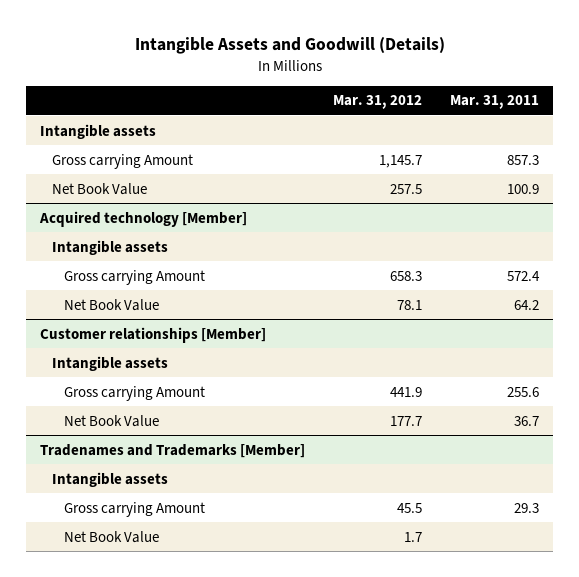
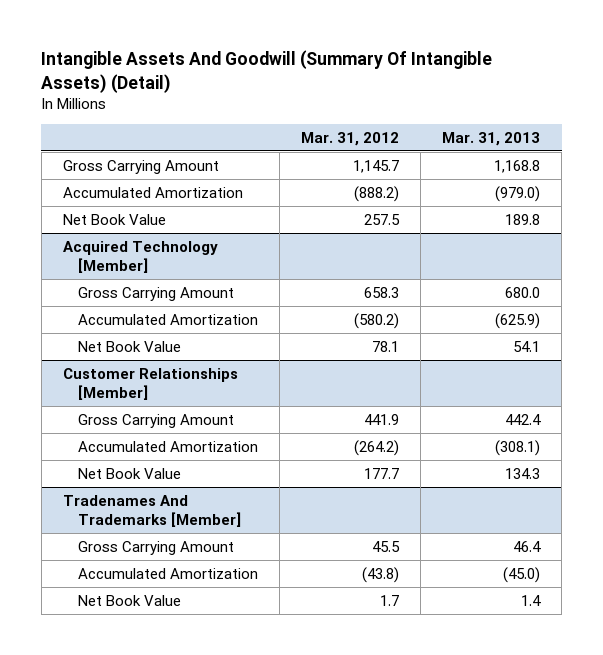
[134,36,445,54] Intangible Assets and Goodwill (Details) -> [41,49,493,93] Intangible Assets And Goodwill (Summary Of Intangible Assets) (Detail)
[450,95,540,110] Mar. 31, 2011 -> none
none -> [442,131,541,146] Mar. 31, 2013
[40,123,157,139] Intangible assets -> none
[52,153,194,169] Gross carrying Amount -> [62,159,219,174] Gross Carrying Amount
none -> [62,186,243,198] Accumulated Amortization
[52,239,169,255] Intangible assets -> none
[39,210,248,227] Acquired technology [Member] -> [62,240,218,273] Acquired Technology [Member]
[63,269,205,285] Gross carrying Amount -> [78,286,235,301] Gross Carrying Amount
none -> [78,313,259,325] Accumulated Amortization
[52,355,169,371] Intangible assets -> none
[40,326,267,343] Customer relationships [Member] -> [62,367,238,400] Customer Relationships [Member]
[63,385,205,401] Gross carrying Amount -> [78,413,235,428] Gross Carrying Amount
none -> [78,440,259,452] Accumulated Amortization
[52,471,169,487] Intangible assets -> none
[40,443,306,458] Tradenames and Trademarks [Member] -> [62,494,242,527] Tradenames And Trademarks [Member]
[63,501,205,517] Gross carrying Amount -> [78,540,235,555] Gross Carrying Amount
none -> [78,567,259,579] Accumulated Amortization

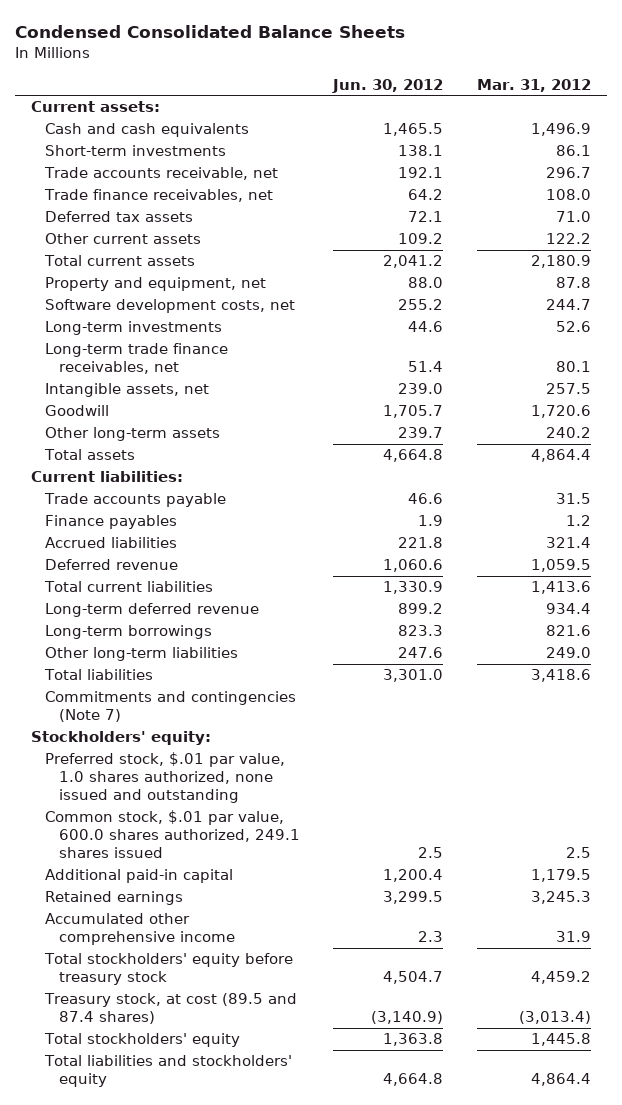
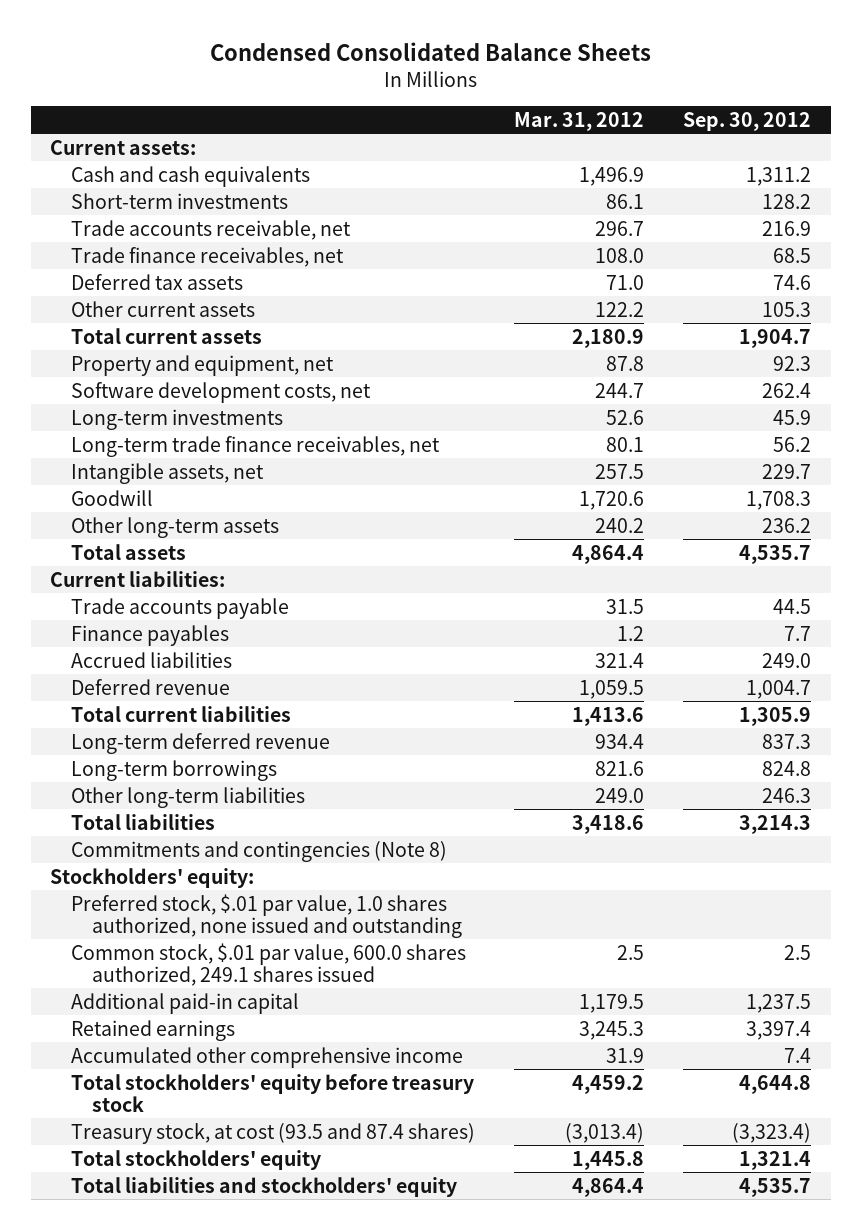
[332,78,444,93] Jun. 30, 2012 -> none
none -> [683,111,812,131] Sep. 30, 2012
[45,691,297,723] Commitments and contingencies (Note 7) -> [71,840,448,862] Commitments and contingencies (Note 8)
[44,993,298,1025] Treasury stock, at cost (89.5 and 87.4 shares) -> [71,1122,476,1144] Treasury stock, at cost (93.5 and 87.4 shares)

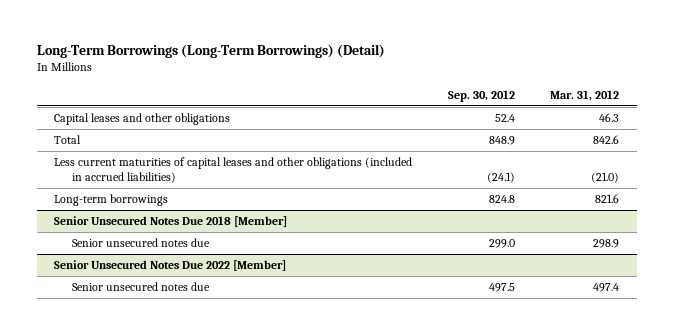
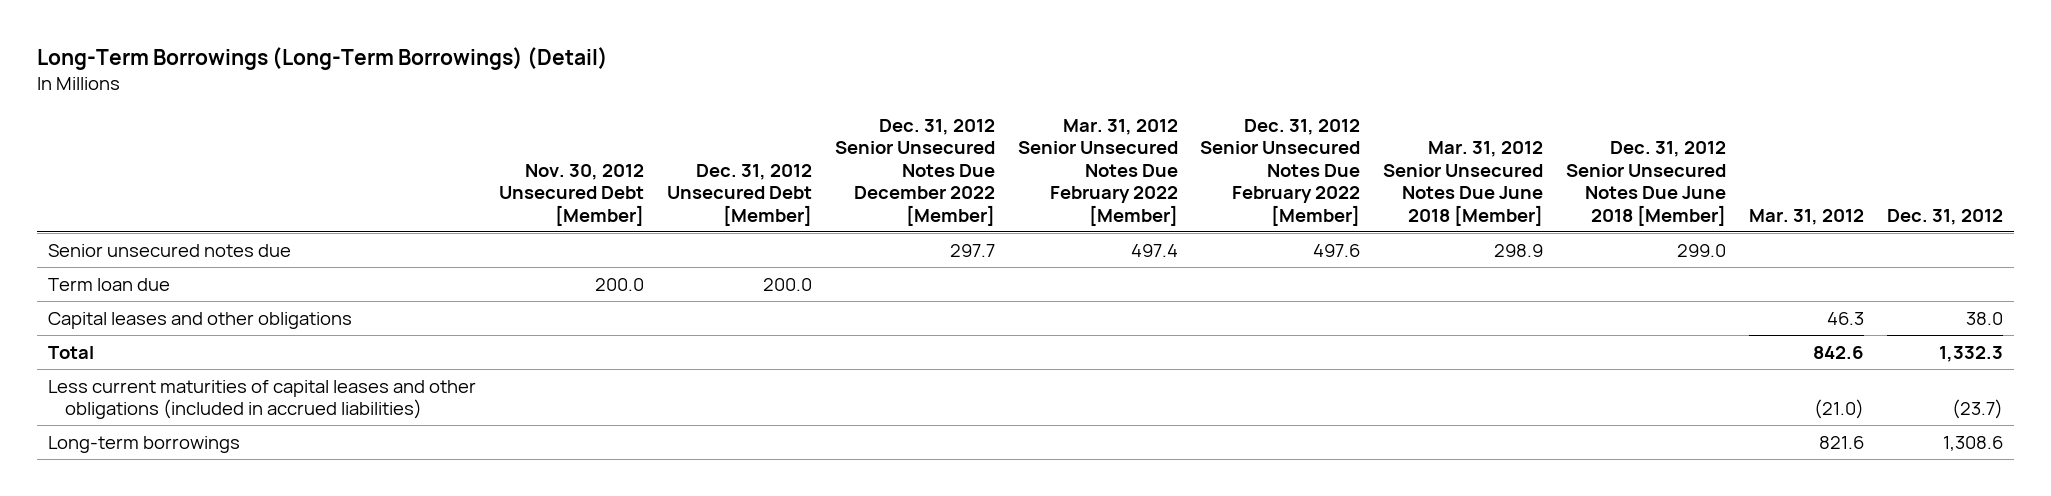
[447,89,515,102] Sep. 30, 2012 -> none
none -> [498,163,644,226] Nov. 30, 2012 Unsecured Debt [Member]
none -> [666,163,812,226] Dec. 31, 2012 Unsecured Debt [Member]
none -> [834,118,995,226] Dec. 31, 2012 Senior Unsecured Notes Due December 2022 [Member]
none -> [1017,118,1178,226] Mar. 31, 2012 Senior Unsecured Notes Due February 2022 [Member]
none -> [1200,118,1361,226] Dec. 31, 2012 Senior Unsecured Notes Due February 2022 [Member]
none -> [1383,141,1544,226] Mar. 31, 2012 Senior Unsecured Notes Due June 2018 [Member]
none -> [1566,141,1727,226] Dec. 31, 2012 Senior Unsecured Notes Due June 2018 [Member]
none -> [1886,208,2003,225] Dec. 31, 2012
none -> [48,243,292,257] Senior unsecured notes due
none -> [48,277,171,291] Term loan due
[54,216,288,228] Senior Unsecured Notes Due 2018 [Member] -> none
[72,238,211,248] Senior unsecured notes due -> none
[54,260,287,272] Senior Unsecured Notes Due 2022 [Member] -> none
[72,282,211,292] Senior unsecured notes due -> none

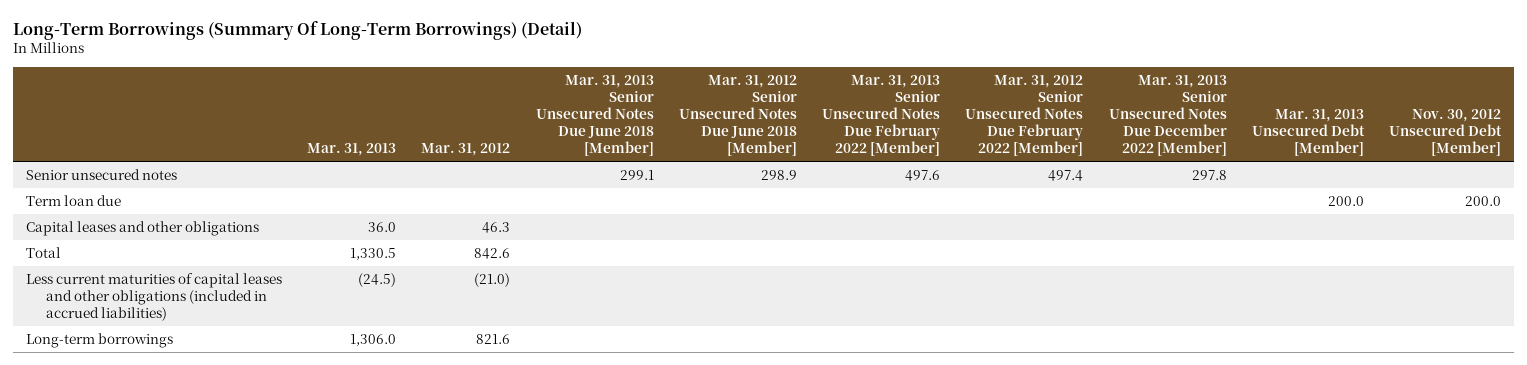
[36,47,608,71] Long-Term Borrowings (Long-Term Borrowings) (Detail) -> [13,20,583,40] Long-Term Borrowings (Summary Of Long-Term Borrowings) (Detail)
[666,163,812,226] Dec. 31, 2012 Unsecured Debt [Member] -> none
[834,118,995,226] Dec. 31, 2012 Senior Unsecured Notes Due December 2022 [Member] -> none
[1200,118,1361,226] Dec. 31, 2012 Senior Unsecured Notes Due February 2022 [Member] -> none
[1566,141,1727,226] Dec. 31, 2012 Senior Unsecured Notes Due June 2018 [Member] -> none
[1886,208,2003,225] Dec. 31, 2012 -> none
none -> [307,143,397,157] Mar. 31, 2013
none -> [535,74,654,157] Mar. 31, 2013 Senior Unsecured Notes Due June 2018 [Member]
none -> [822,74,941,157] Mar. 31, 2013 Senior Unsecured Notes Due February 2022 [Member]
none -> [1108,74,1227,157] Mar. 31, 2013 Senior Unsecured Notes Due December 2022 [Member]
none -> [1251,109,1365,157] Mar. 31, 2013 Unsecured Debt [Member]
[48,243,292,257] Senior unsecured notes due -> [26,168,178,180] Senior unsecured notes

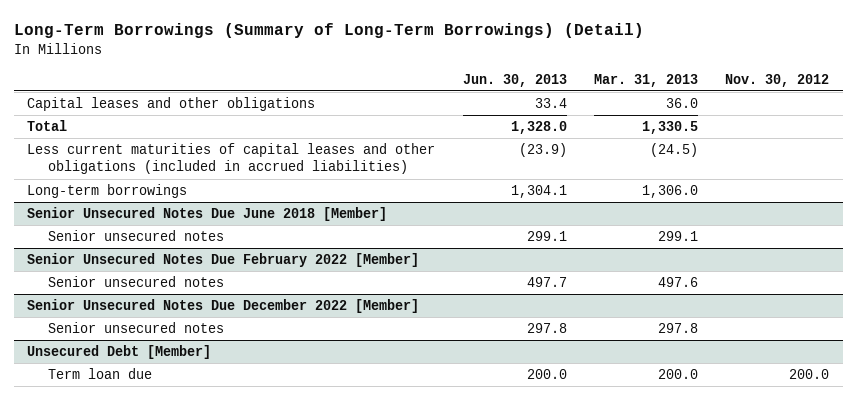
[13,20,583,40] Long-Term Borrowings (Summary Of Long-Term Borrowings) (Detail) -> [13,23,644,39] Long-Term Borrowings (Summary of Long-Term Borrowings) (Detail)
[421,143,511,157] Mar. 31, 2012 -> none
[535,74,654,157] Mar. 31, 2013 Senior Unsecured Notes Due June 2018 [Member] -> none
[678,74,797,157] Mar. 31, 2012 Senior Unsecured Notes Due June 2018 [Member] -> none
[822,74,941,157] Mar. 31, 2013 Senior Unsecured Notes Due February 2022 [Member] -> none
[965,74,1084,157] Mar. 31, 2012 Senior Unsecured Notes Due February 2022 [Member] -> none
[1108,74,1227,157] Mar. 31, 2013 Senior Unsecured Notes Due December 2022 [Member] -> none
[1251,109,1365,157] Mar. 31, 2013 Unsecured Debt [Member] -> none
[1389,109,1503,157] Nov. 30, 2012 Unsecured Debt [Member] -> none
none -> [462,73,567,87] Jun. 30, 2013
none -> [725,73,830,87] Nov. 30, 2012
[26,168,178,180] Senior unsecured notes -> none
[26,194,122,206] Term loan due -> none
none -> [27,207,388,222] Senior Unsecured Notes Due June 2018 [Member]
none -> [48,230,225,242] Senior unsecured notes
none -> [27,253,420,268] Senior Unsecured Notes Due February 2022 [Member]
none -> [48,276,225,288] Senior unsecured notes
none -> [27,299,420,314] Senior Unsecured Notes Due December 2022 [Member]
none -> [48,322,225,334] Senior unsecured notes
none -> [27,345,212,360] Unsecured Debt [Member]
none -> [48,368,153,380] Term loan due

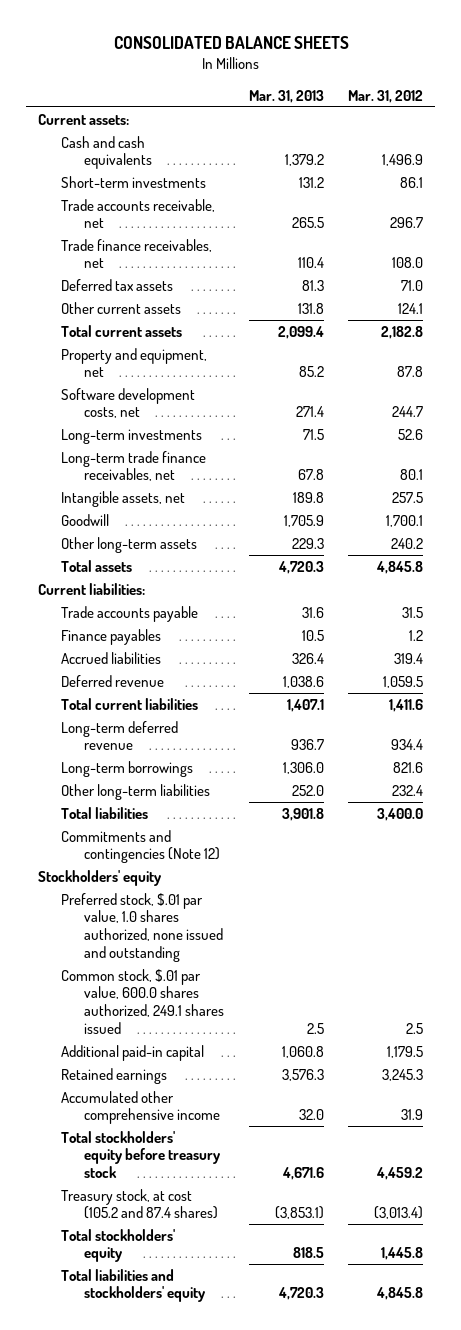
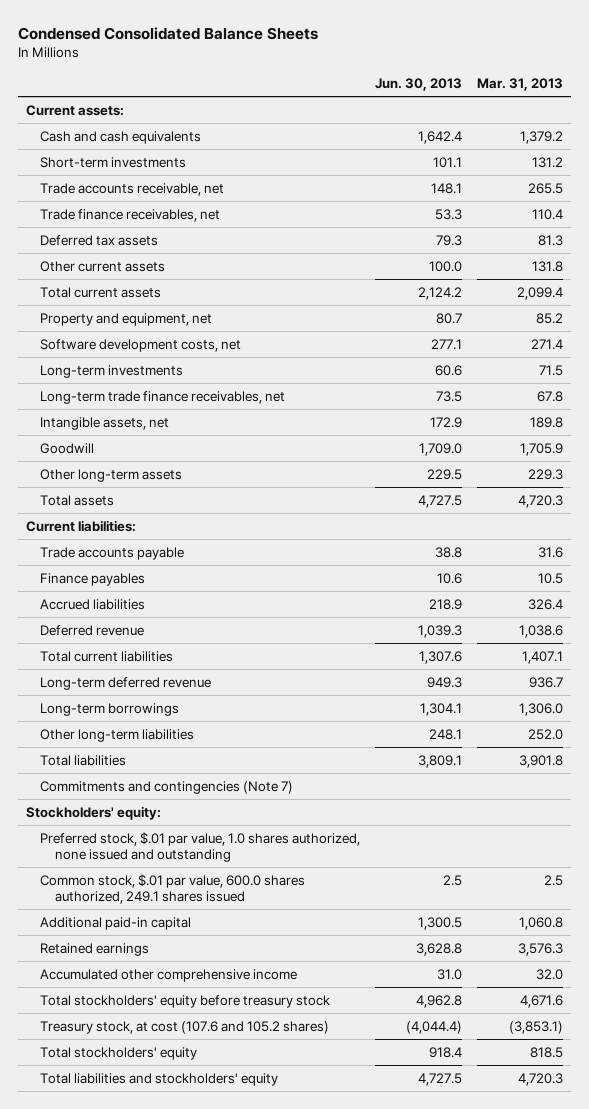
[113,36,349,50] CONSOLIDATED BALANCE SHEETS -> [17,26,318,40] Condensed Consolidated Balance Sheets
[348,89,424,103] Mar. 31, 2012 -> none
none -> [375,77,463,91] Jun. 30, 2013
[61,829,220,864] Commitments and contingencies (Note 12) -> [40,780,294,794] Commitments and contingencies (Note 7)
[38,869,163,886] Stockholders' equity -> [25,805,161,820] Stockholders' equity:
[61,1188,218,1220] Treasury stock, at cost (105.2 and 87.4 shares) -> [40,1020,330,1034] Treasury stock, at cost (107.6 and 105.2 shares)

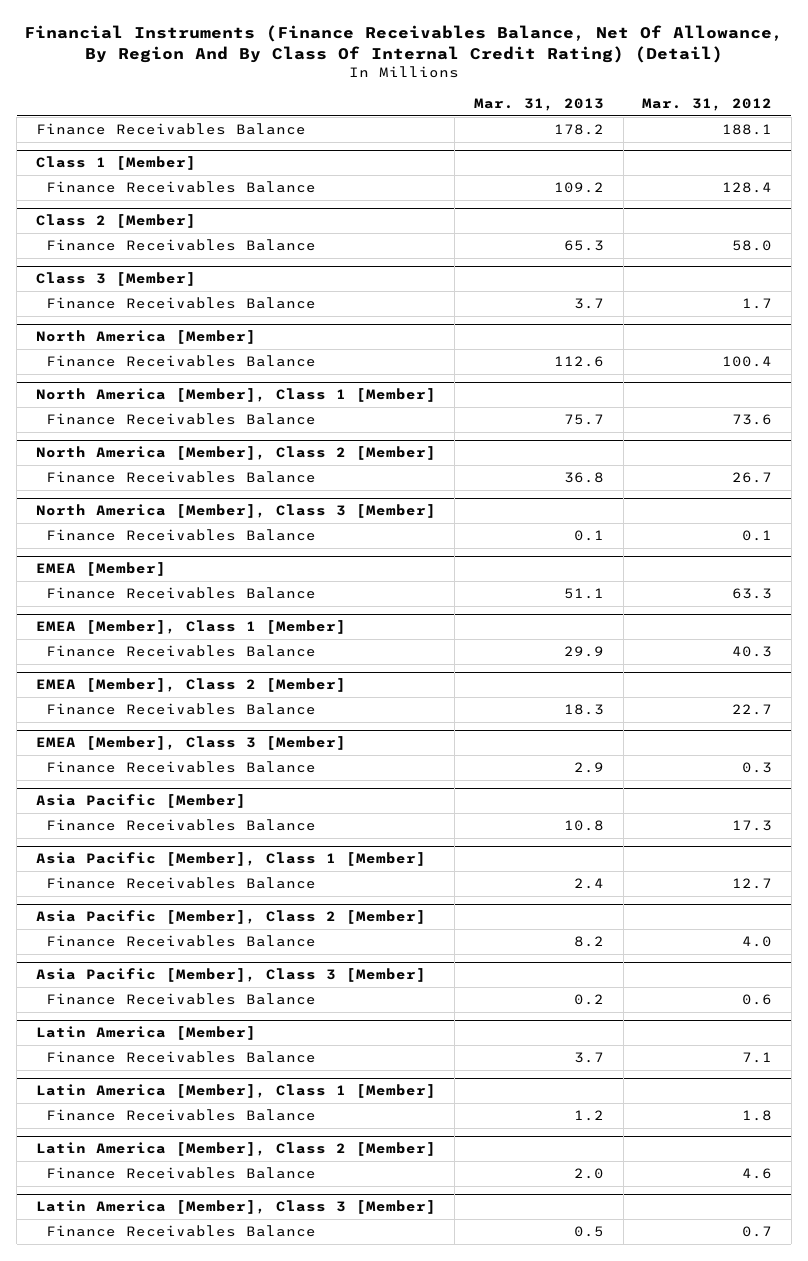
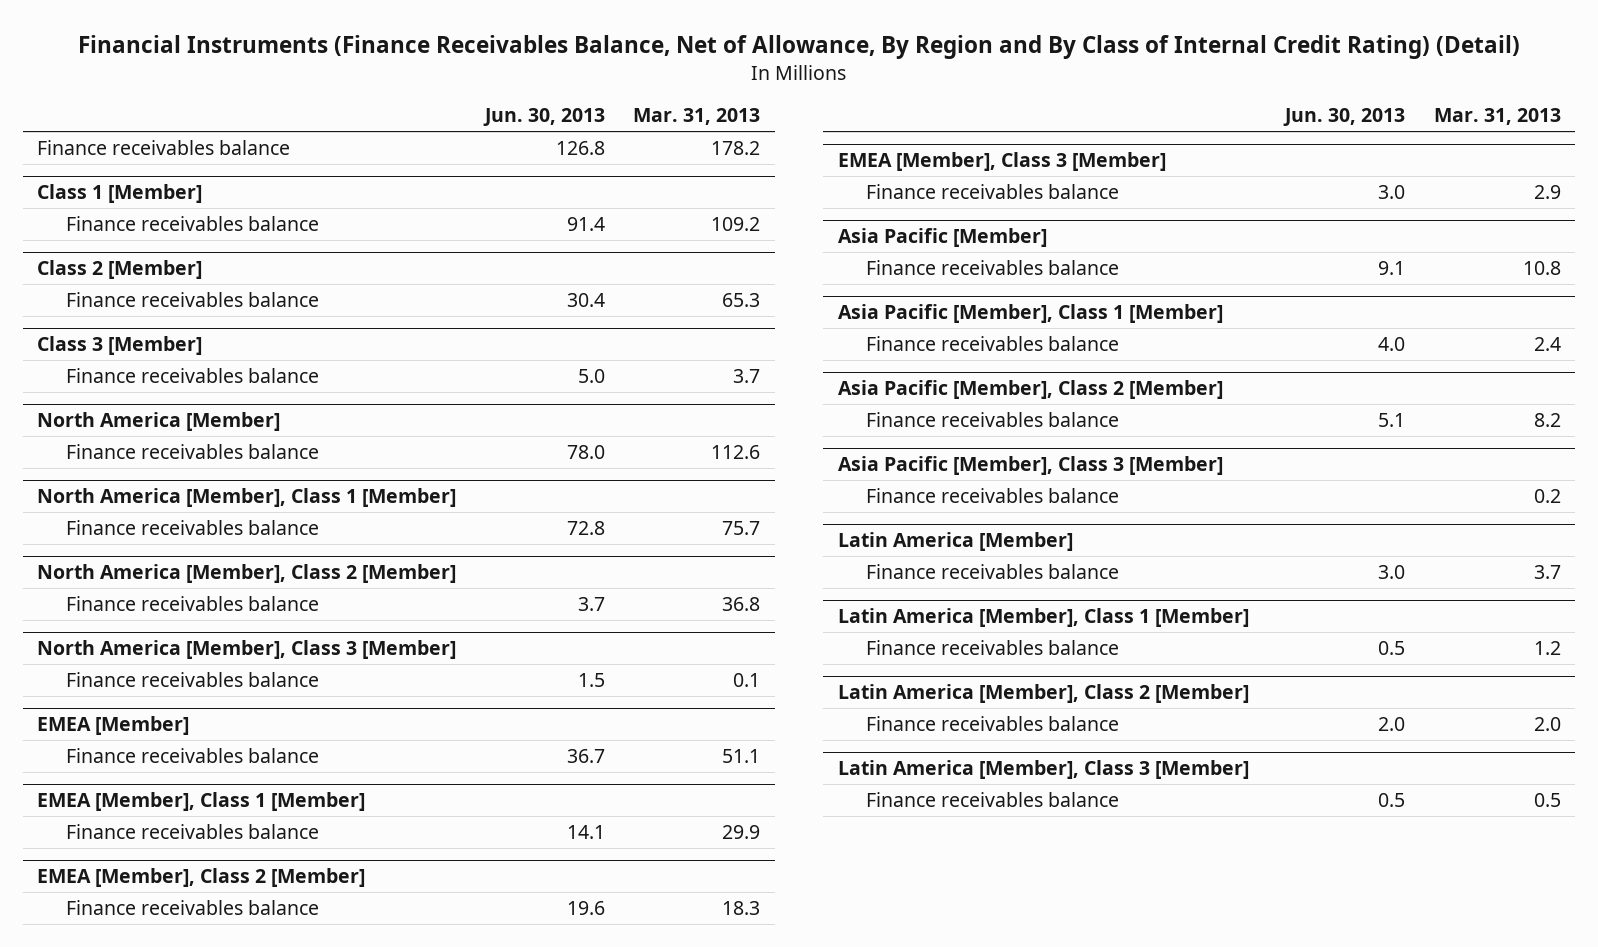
[23,24,783,63] Financial Instruments (Finance Receivables Balance, Net Of Allowance, By Region And By Class Of Internal Credit Rating) (Detail) -> [77,35,1520,60] Financial Instruments (Finance Receivables Balance, Net of Allowance, By Region and By Class of Internal Credit Rating) (Detail)
[642,97,773,111] Mar. 31, 2012 -> none
none -> [482,108,605,127] Jun. 30, 2013
[35,123,306,136] Finance Receivables Balance -> [37,140,291,156] Finance receivables balance
[46,181,317,194] Finance Receivables Balance -> [66,216,320,232] Finance receivables balance
[46,239,317,252] Finance Receivables Balance -> [66,292,320,308] Finance receivables balance
[46,297,317,310] Finance Receivables Balance -> [66,368,320,384] Finance receivables balance
[46,355,317,368] Finance Receivables Balance -> [66,444,320,460] Finance receivables balance
[46,413,317,426] Finance Receivables Balance -> [66,520,320,536] Finance receivables balance
[46,471,317,484] Finance Receivables Balance -> [66,596,320,612] Finance receivables balance
[46,529,317,542] Finance Receivables Balance -> [66,672,320,688] Finance receivables balance
[46,587,317,600] Finance Receivables Balance -> [66,748,320,764] Finance receivables balance
[46,645,317,658] Finance Receivables Balance -> [66,824,320,840] Finance receivables balance
[46,703,317,716] Finance Receivables Balance -> [66,900,320,916] Finance receivables balance
[46,761,317,774] Finance Receivables Balance -> [866,184,1120,200] Finance receivables balance
[46,819,317,832] Finance Receivables Balance -> [866,260,1120,276] Finance receivables balance
[46,877,317,890] Finance Receivables Balance -> [866,336,1120,352] Finance receivables balance
[46,935,317,948] Finance Receivables Balance -> [866,412,1120,428] Finance receivables balance
[46,993,317,1006] Finance Receivables Balance -> [866,488,1120,504] Finance receivables balance
[46,1051,317,1064] Finance Receivables Balance -> [866,564,1120,580] Finance receivables balance
[46,1109,317,1122] Finance Receivables Balance -> [866,640,1120,656] Finance receivables balance
[46,1167,317,1180] Finance Receivables Balance -> [866,716,1120,732] Finance receivables balance
[46,1225,317,1238] Finance Receivables Balance -> [866,792,1120,808] Finance receivables balance

